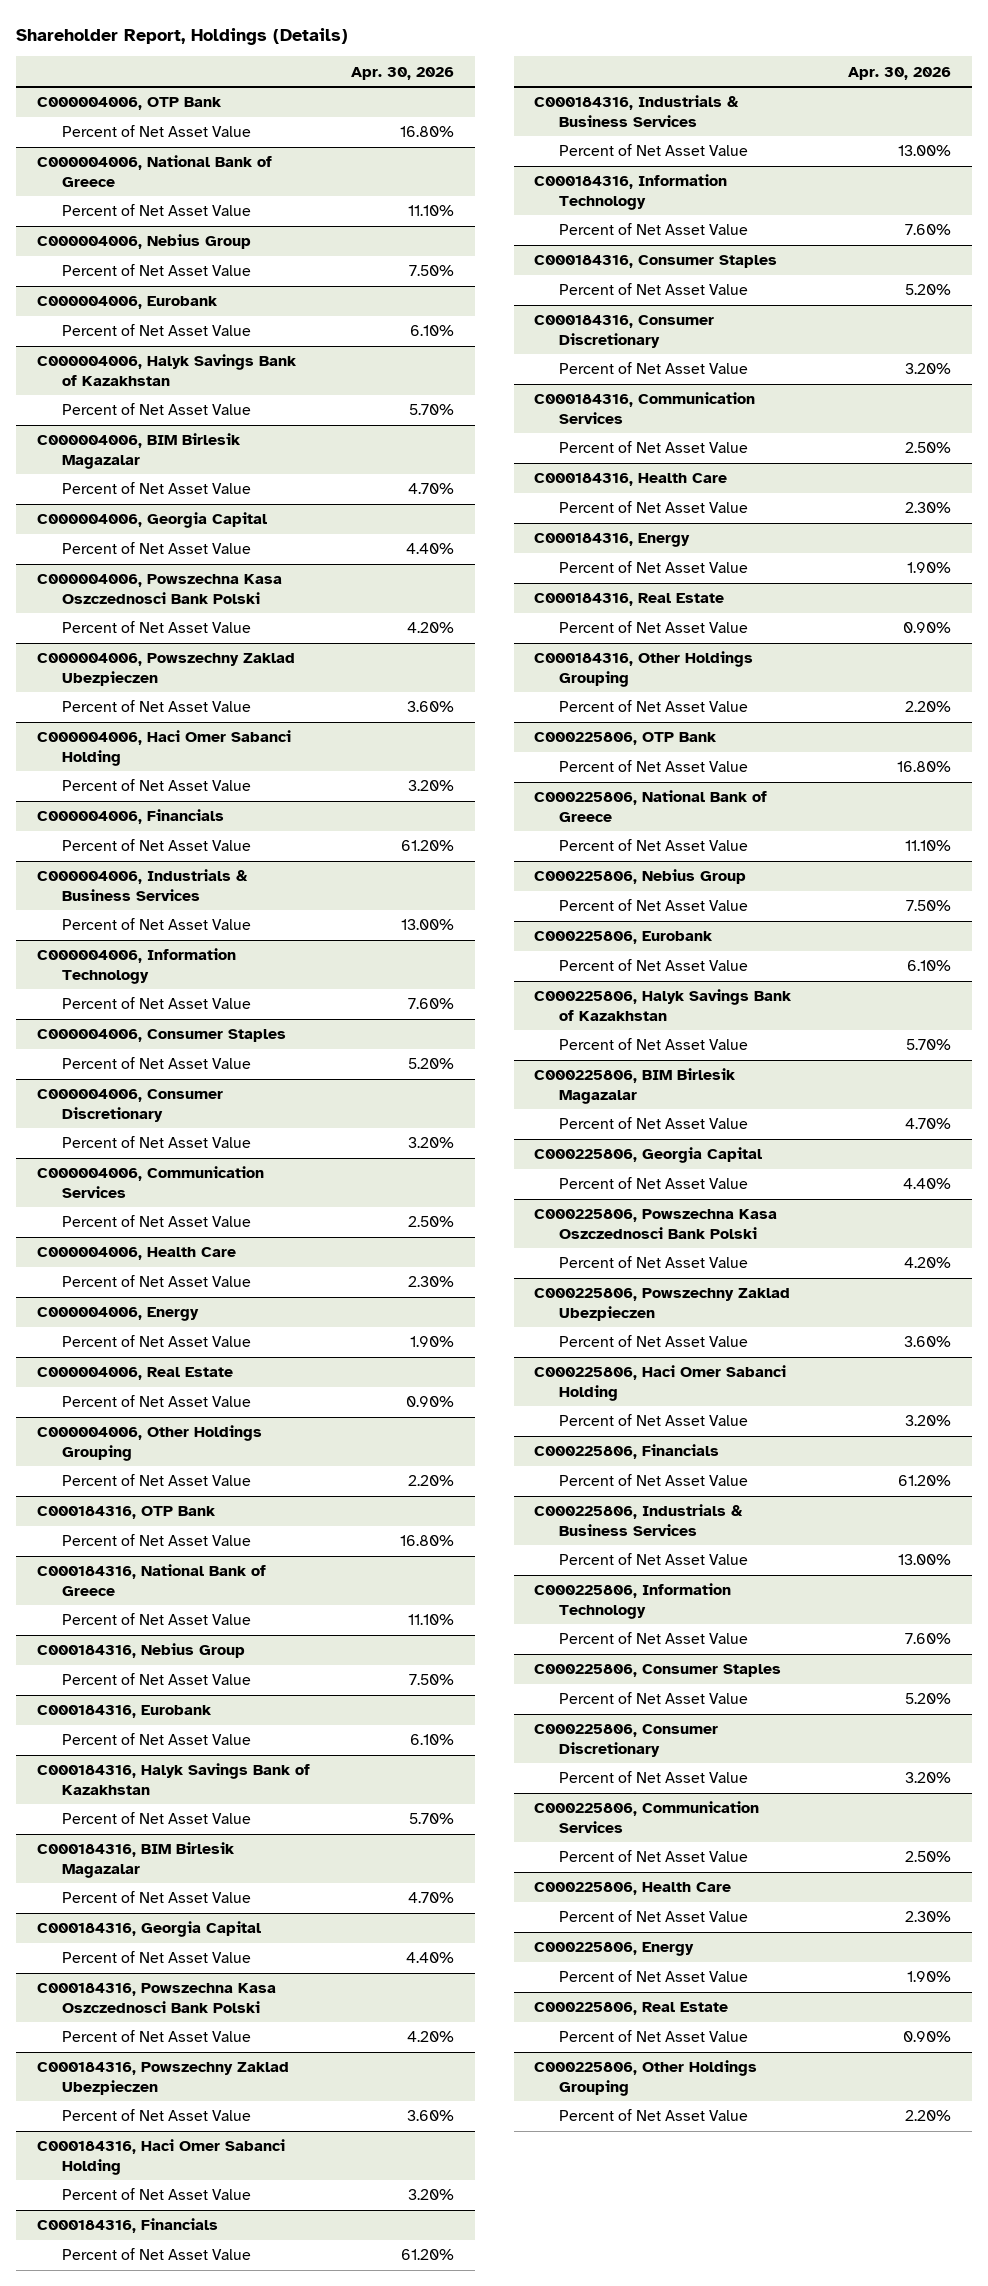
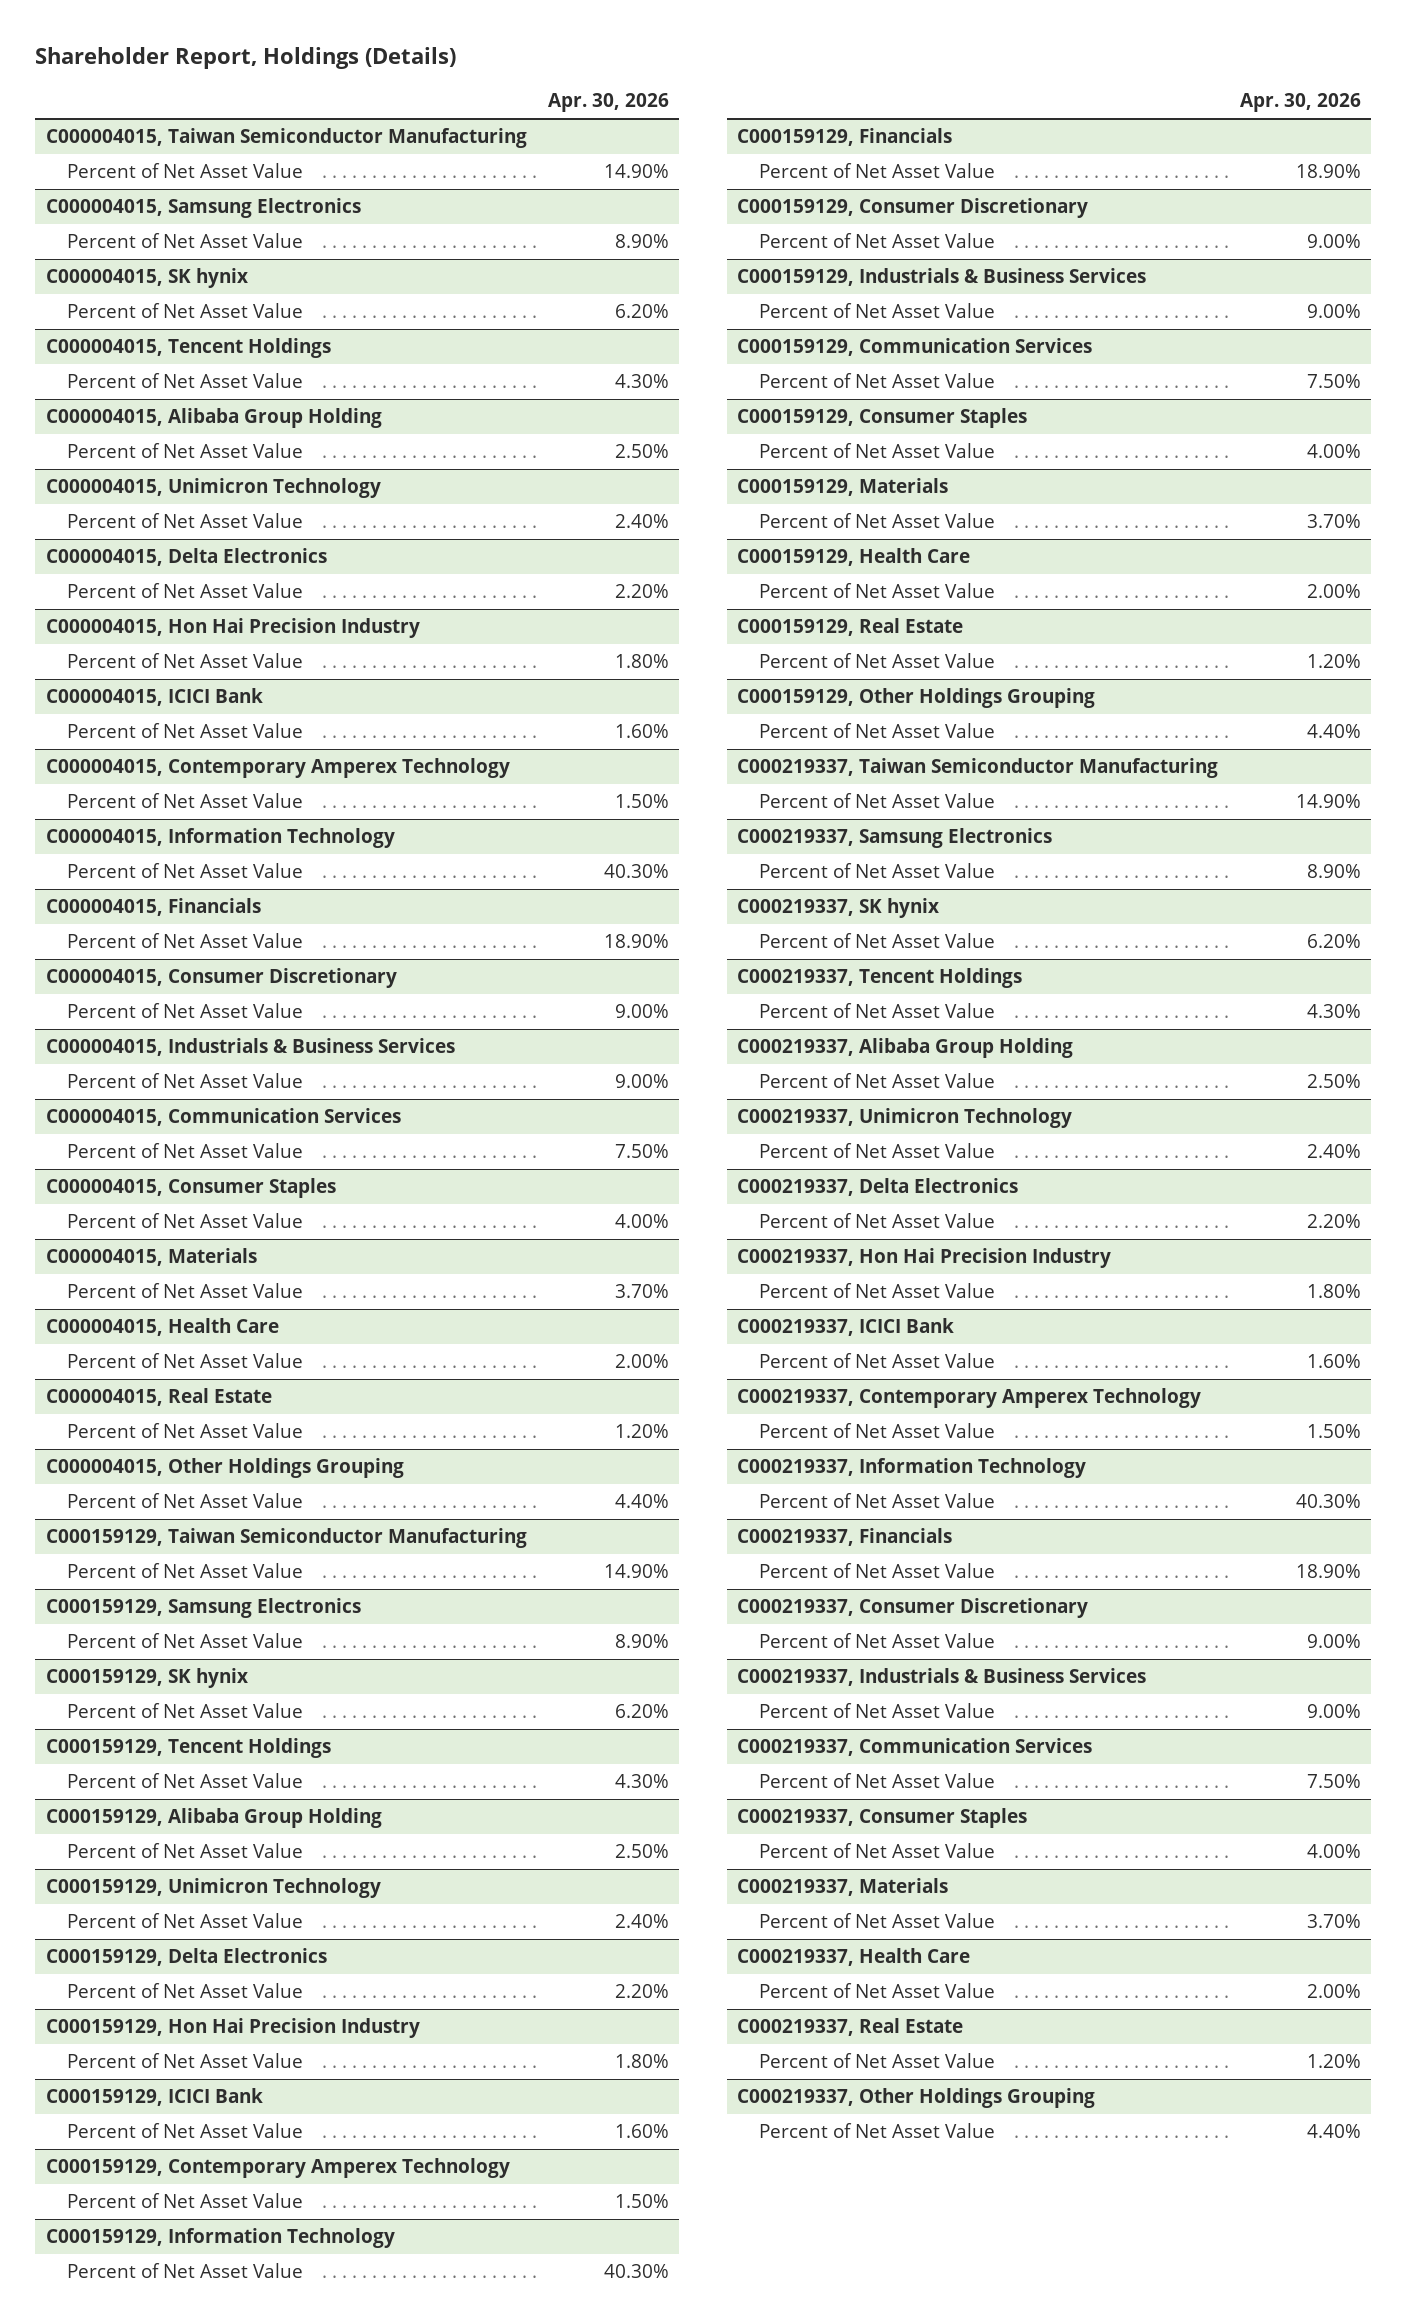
[36,97,222,111] C000004006, OTP Bank -> none
[36,155,272,187] C000004006, National Bank of Greece -> none
[36,234,251,250] C000004006, Nebius Group -> none
[36,296,218,310] C000004006, Eurobank -> none
[36,354,297,386] C000004006, Halyk Savings Bank of Kazakhstan -> none
[61,403,251,416] Percent of Net Asset Value -> none
[36,433,241,469] C000004006, BIM Birlesik Magazalar -> none
[61,482,251,495] Percent of Net Asset Value -> none
[36,512,267,529] C000004006, Georgia Capital -> none
[61,542,251,555] Percent of Net Asset Value -> none
[36,574,282,604] C000004006, Powszechna Kasa Oszczednosci Bank Polski -> none
[61,621,251,634] Percent of Net Asset Value -> none
[36,653,295,686] C000004006, Powszechny Zaklad Ubezpieczen -> none
[61,700,251,713] Percent of Net Asset Value -> none
[36,730,291,766] C000004006, Haci Omer Sabanci Holding -> none
[61,779,251,792] Percent of Net Asset Value -> none
[36,809,224,825] C000004006, Financials -> none
[61,839,251,852] Percent of Net Asset Value -> none
[36,869,248,901] C000004006, Industrials & Business Services -> none
[61,918,251,931] Percent of Net Asset Value -> none
[36,948,236,984] C000004006, Information Technology -> none
[61,997,251,1010] Percent of Net Asset Value -> none
[36,1029,286,1043] C000004006, Consumer Staples -> none
[61,1057,251,1070] Percent of Net Asset Value -> none
[36,1089,223,1122] C000004006, Consumer Discretionary -> none
[61,1136,251,1149] Percent of Net Asset Value -> none
[36,1166,264,1198] C000004006, Communication Services -> none
none -> [45,128,527,149] C000004015, Taiwan Semiconductor Manufacturing
[400,126,455,138] 16.80% -> [603,164,669,179] 14.90%
none -> [45,198,361,219] C000004015, Samsung Electronics
[408,205,455,217] 11.10% -> [614,234,669,249] 8.90%
none -> [45,268,248,289] C000004015, SK hynix
[409,265,455,277] 7.50% -> [614,304,669,319] 6.20%
none -> [45,338,331,359] C000004015, Tencent Holdings
[410,325,455,337] 6.10% -> [614,374,669,389] 4.30%
none -> [45,408,382,429] C000004015, Alibaba Group Holding
[36,1247,236,1261] C000004006, Health Care -> none
[36,1307,199,1322] C000004006, Energy -> none
[61,1335,251,1348] Percent of Net Asset Value -> none
[36,1367,233,1381] C000004006, Real Estate -> none
[61,1395,251,1408] Percent of Net Asset Value -> none
[36,1425,262,1461] C000004006, Other Holdings Grouping -> none
none -> [45,478,381,499] C000004015, Unimicron Technology
[408,1276,455,1288] 2.30% -> [614,514,669,529] 2.40%
none -> [45,548,327,567] C000004015, Delta Electronics
[36,1506,216,1520] C000184316, OTP Bank -> none
[36,1564,266,1596] C000184316, National Bank of Greece -> none
[36,1643,245,1659] C000184316, Nebius Group -> none
none -> [45,618,420,639] C000004015, Hon Hai Precision Industry
[400,1535,455,1547] 16.80% -> [614,654,669,669] 1.80%
none -> [45,688,263,707] C000004015, ICICI Bank
[408,1614,455,1626] 11.10% -> [614,724,669,739] 1.60%
none -> [45,758,510,779] C000004015, Contemporary Amperex Technology
none -> [67,793,304,809] Percent of Net Asset Value
none -> [45,828,395,849] C000004015, Information Technology
none -> [67,863,304,879] Percent of Net Asset Value
none -> [45,898,261,917] C000004015, Financials
none -> [67,933,304,949] Percent of Net Asset Value
none -> [45,968,397,989] C000004015, Consumer Discretionary
none -> [67,1003,304,1019] Percent of Net Asset Value
none -> [45,1038,455,1057] C000004015, Industrials & Business Services
none -> [67,1073,304,1089] Percent of Net Asset Value
none -> [45,1108,401,1127] C000004015, Communication Services
[36,1705,212,1719] C000184316, Eurobank -> none
[36,1763,310,1795] C000184316, Halyk Savings Bank of Kazakhstan -> none
[36,1842,235,1878] C000184316, BIM Birlesik Magazalar -> none
[36,1921,261,1938] C000184316, Georgia Capital -> none
none -> [45,1178,336,1199] C000004015, Consumer Staples
[410,1734,455,1746] 6.10% -> [614,1214,669,1229] 4.00%
none -> [45,1248,257,1267] C000004015, Materials
[409,1813,455,1825] 5.70% -> [614,1284,669,1299] 3.70%
none -> [45,1318,279,1337] C000004015, Health Care
[408,1892,455,1904] 4.70% -> [614,1354,669,1369] 2.00%
none -> [45,1388,272,1407] C000004015, Real Estate
none -> [67,1423,304,1439] Percent of Net Asset Value
none -> [45,1458,404,1479] C000004015, Other Holdings Grouping
[36,1983,276,2013] C000184316, Powszechna Kasa Oszczednosci Bank Polski -> none
[36,2062,289,2095] C000184316, Powszechny Zaklad Ubezpieczen -> none
[36,2139,285,2175] C000184316, Haci Omer Sabanci Holding -> none
[36,2218,218,2234] C000184316, Financials -> none
[534,95,740,127] C000184316, Industrials & Business Services -> none
[558,144,748,157] Percent of Net Asset Value -> none
[534,174,728,210] C000184316, Information Technology -> none
[558,223,748,236] Percent of Net Asset Value -> none
[534,255,778,269] C000184316, Consumer Staples -> none
[558,283,748,296] Percent of Net Asset Value -> none
[534,315,715,348] C000184316, Consumer Discretionary -> none
[558,362,748,375] Percent of Net Asset Value -> none
[534,392,756,424] C000184316, Communication Services -> none
none -> [45,1528,527,1549] C000159129, Taiwan Semiconductor Manufacturing
[407,2031,455,2043] 4.20% -> [603,1564,669,1579] 14.90%
none -> [45,1598,361,1619] C000159129, Samsung Electronics
[407,2110,455,2122] 3.60% -> [614,1634,669,1649] 8.90%
none -> [45,1668,248,1689] C000159129, SK hynix
[408,2189,455,2201] 3.20% -> [614,1704,669,1719] 6.20%
none -> [45,1738,331,1759] C000159129, Tencent Holdings
[401,2249,455,2261] 61.20% -> [614,1774,669,1789] 4.30%
none -> [45,1808,382,1829] C000159129, Alibaba Group Holding
[534,473,728,487] C000184316, Health Care -> none
[534,533,691,548] C000184316, Energy -> none
[558,561,748,574] Percent of Net Asset Value -> none
[534,593,725,607] C000184316, Real Estate -> none
[558,621,748,634] Percent of Net Asset Value -> none
[534,651,754,687] C000184316, Other Holdings Grouping -> none
none -> [45,1878,381,1899] C000159129, Unimicron Technology
[905,502,952,514] 2.30% -> [614,1914,669,1929] 2.40%
none -> [45,1948,327,1967] C000159129, Delta Electronics
[534,732,718,746] C000225806, OTP Bank -> none
[534,790,768,822] C000225806, National Bank of Greece -> none
[534,869,747,885] C000225806, Nebius Group -> none
none -> [45,2018,420,2039] C000159129, Hon Hai Precision Industry
[897,761,952,773] 16.80% -> [614,2054,669,2069] 1.80%
none -> [45,2088,263,2107] C000159129, ICICI Bank
[905,840,952,852] 11.10% -> [614,2124,669,2139] 1.60%
none -> [45,2158,510,2179] C000159129, Contemporary Amperex Technology
none -> [67,2193,304,2209] Percent of Net Asset Value
none -> [45,2228,395,2249] C000159129, Information Technology
none -> [67,2263,304,2279] Percent of Net Asset Value
none -> [737,128,953,147] C000159129, Financials
none -> [758,163,995,179] Percent of Net Asset Value
none -> [737,198,1089,219] C000159129, Consumer Discretionary
none -> [758,233,995,249] Percent of Net Asset Value
none -> [737,268,1147,287] C000159129, Industrials & Business Services
none -> [758,303,995,319] Percent of Net Asset Value
none -> [737,338,1093,357] C000159129, Communication Services
[534,931,714,945] C000225806, Eurobank -> none
[534,989,793,1021] C000225806, Halyk Savings Bank of Kazakhstan -> none
[534,1068,737,1104] C000225806, BIM Birlesik Magazalar -> none
[534,1147,763,1164] C000225806, Georgia Capital -> none
none -> [737,408,1028,429] C000159129, Consumer Staples
[907,960,952,972] 6.10% -> [1306,444,1361,459] 4.00%
none -> [737,478,949,497] C000159129, Materials
[906,1039,952,1051] 5.70% -> [1306,514,1361,529] 3.70%
none -> [737,548,971,567] C000159129, Health Care
[905,1118,952,1130] 4.70% -> [1306,584,1361,599] 2.00%
none -> [737,618,964,637] C000159129, Real Estate
none -> [758,653,995,669] Percent of Net Asset Value
none -> [737,688,1096,709] C000159129, Other Holdings Grouping
[534,1209,778,1239] C000225806, Powszechna Kasa Oszczednosci Bank Polski -> none
[534,1288,791,1321] C000225806, Powszechny Zaklad Ubezpieczen -> none
[534,1365,787,1401] C000225806, Haci Omer Sabanci Holding -> none
[534,1444,720,1460] C000225806, Financials -> none
[534,1504,744,1536] C000225806, Industrials & Business Services -> none
[558,1553,748,1566] Percent of Net Asset Value -> none
[534,1583,732,1619] C000225806, Information Technology -> none
[558,1632,748,1645] Percent of Net Asset Value -> none
[534,1664,782,1678] C000225806, Consumer Staples -> none
[558,1692,748,1705] Percent of Net Asset Value -> none
[534,1724,719,1757] C000225806, Consumer Discretionary -> none
[558,1771,748,1784] Percent of Net Asset Value -> none
[534,1801,760,1833] C000225806, Communication Services -> none
none -> [737,758,1219,779] C000219337, Taiwan Semiconductor Manufacturing
[904,1257,952,1269] 4.20% -> [1295,794,1361,809] 14.90%
none -> [737,828,1053,849] C000219337, Samsung Electronics
[904,1336,952,1348] 3.60% -> [1306,864,1361,879] 8.90%
none -> [737,898,940,919] C000219337, SK hynix
[905,1415,952,1427] 3.20% -> [1306,934,1361,949] 6.20%
none -> [737,968,1023,989] C000219337, Tencent Holdings
[898,1475,952,1487] 61.20% -> [1306,1004,1361,1019] 4.30%
none -> [737,1038,1074,1059] C000219337, Alibaba Group Holding
[534,1882,732,1896] C000225806, Health Care -> none
[534,1942,695,1957] C000225806, Energy -> none
[558,1970,748,1983] Percent of Net Asset Value -> none
[534,2002,729,2016] C000225806, Real Estate -> none
[558,2030,748,2043] Percent of Net Asset Value -> none
[534,2060,758,2096] C000225806, Other Holdings Grouping -> none
none -> [737,1108,1073,1129] C000219337, Unimicron Technology
[905,1911,952,1923] 2.30% -> [1306,1144,1361,1159] 2.40%
none -> [737,1178,1019,1197] C000219337, Delta Electronics
none -> [737,1248,1112,1269] C000219337, Hon Hai Precision Industry
none -> [758,1283,995,1299] Percent of Net Asset Value
none -> [737,1318,955,1337] C000219337, ICICI Bank
none -> [758,1353,995,1369] Percent of Net Asset Value
none -> [737,1388,1202,1409] C000219337, Contemporary Amperex Technology
none -> [758,1423,995,1439] Percent of Net Asset Value
none -> [737,1458,1087,1479] C000219337, Information Technology
none -> [758,1493,995,1509] Percent of Net Asset Value
none -> [737,1528,953,1547] C000219337, Financials
none -> [758,1563,995,1579] Percent of Net Asset Value
none -> [737,1598,1089,1619] C000219337, Consumer Discretionary
none -> [758,1633,995,1649] Percent of Net Asset Value
none -> [737,1668,1147,1687] C000219337, Industrials & Business Services
none -> [758,1703,995,1719] Percent of Net Asset Value
none -> [737,1738,1093,1757] C000219337, Communication Services
none -> [758,1773,995,1789] Percent of Net Asset Value
none -> [737,1808,1028,1829] C000219337, Consumer Staples
none -> [758,1843,995,1859] Percent of Net Asset Value
none -> [737,1878,949,1897] C000219337, Materials
none -> [758,1913,995,1929] Percent of Net Asset Value
none -> [737,1948,971,1967] C000219337, Health Care
none -> [758,1983,995,1999] Percent of Net Asset Value
none -> [737,2018,964,2037] C000219337, Real Estate
none -> [758,2053,995,2069] Percent of Net Asset Value
none -> [737,2088,1096,2109] C000219337, Other Holdings Grouping
none -> [758,2123,995,2139] Percent of Net Asset Value

